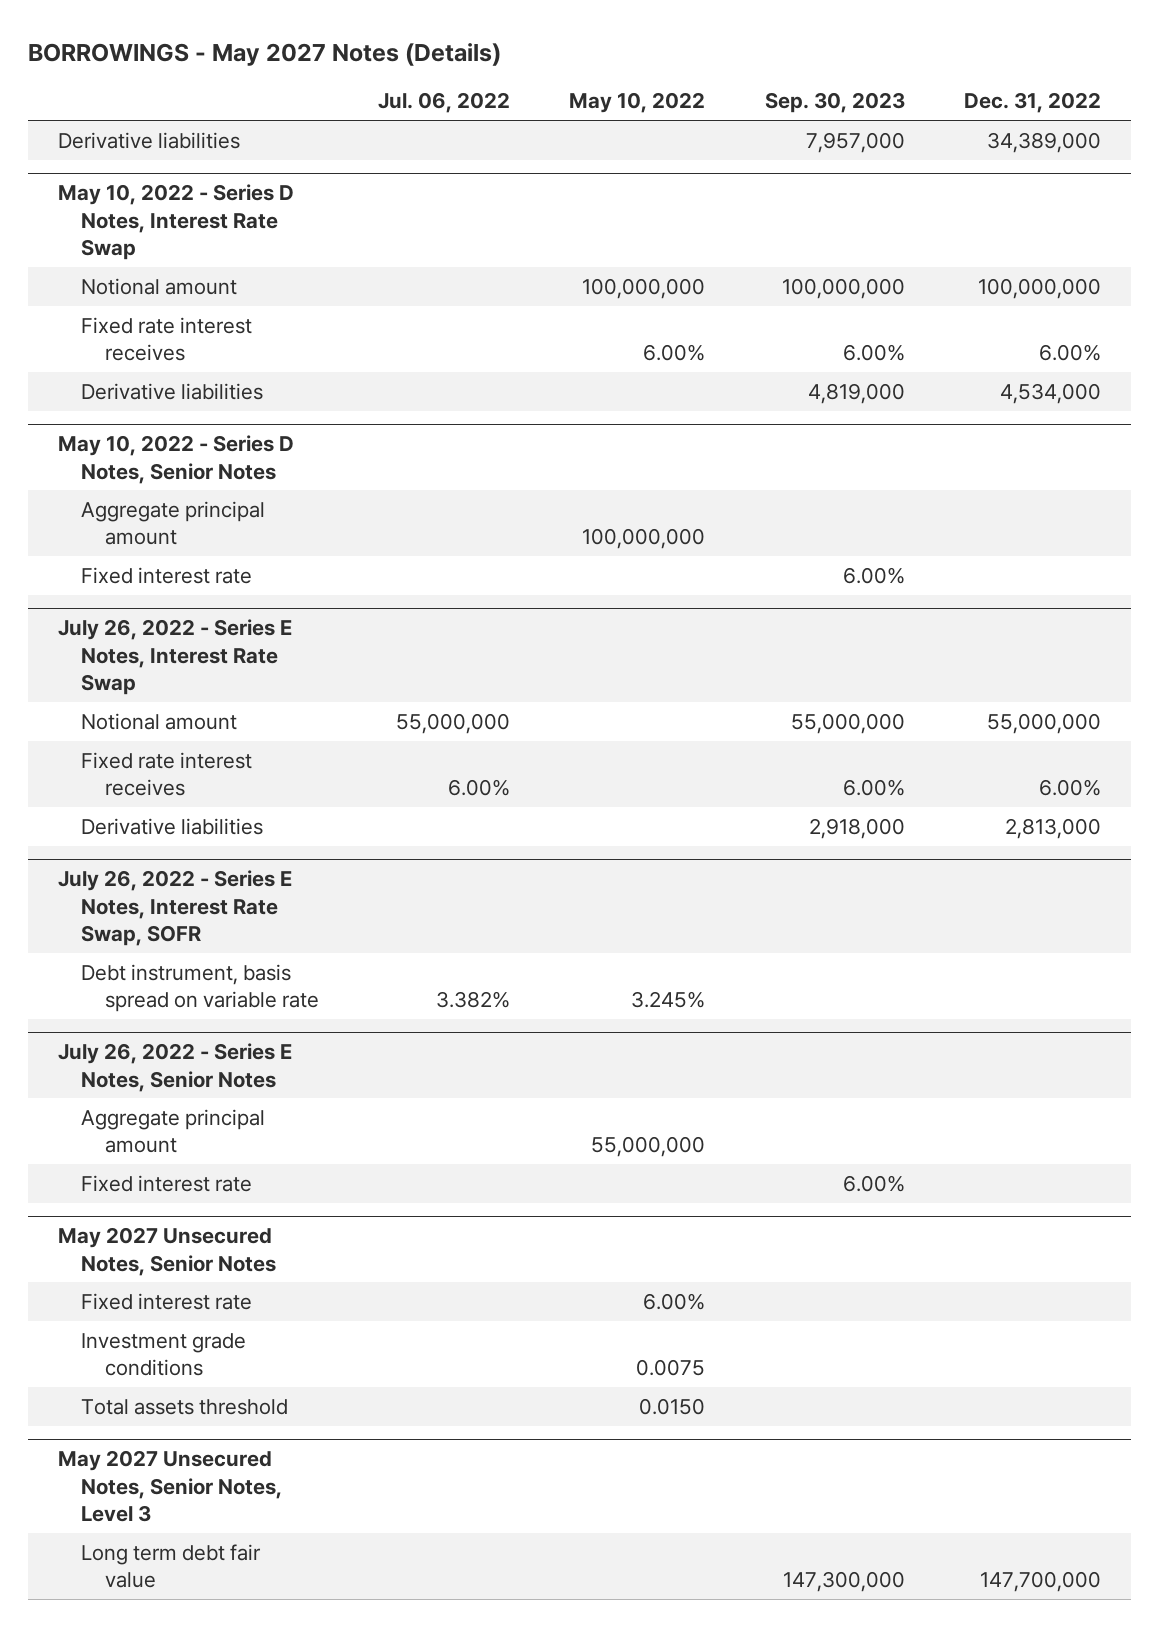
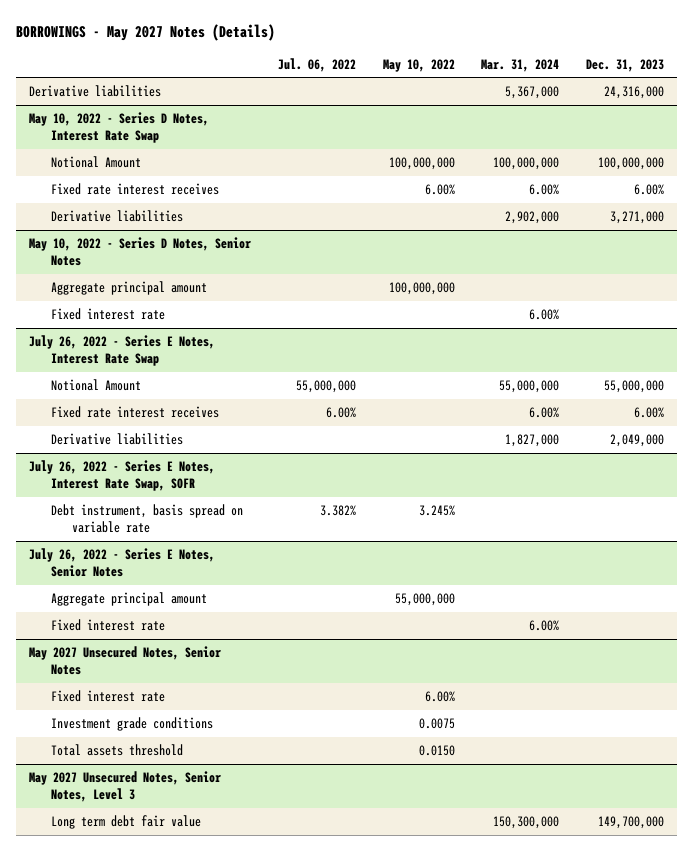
[764,92,905,114] Sep. 30, 2023 -> none
[964,92,1102,114] Dec. 31, 2022 -> none
none -> [481,58,560,72] Mar. 31, 2024
none -> [585,58,664,72] Dec. 31, 2023
[81,277,238,295] Notional amount -> [50,156,141,169] Notional Amount
[81,712,238,730] Notional amount -> [50,379,141,392] Notional Amount

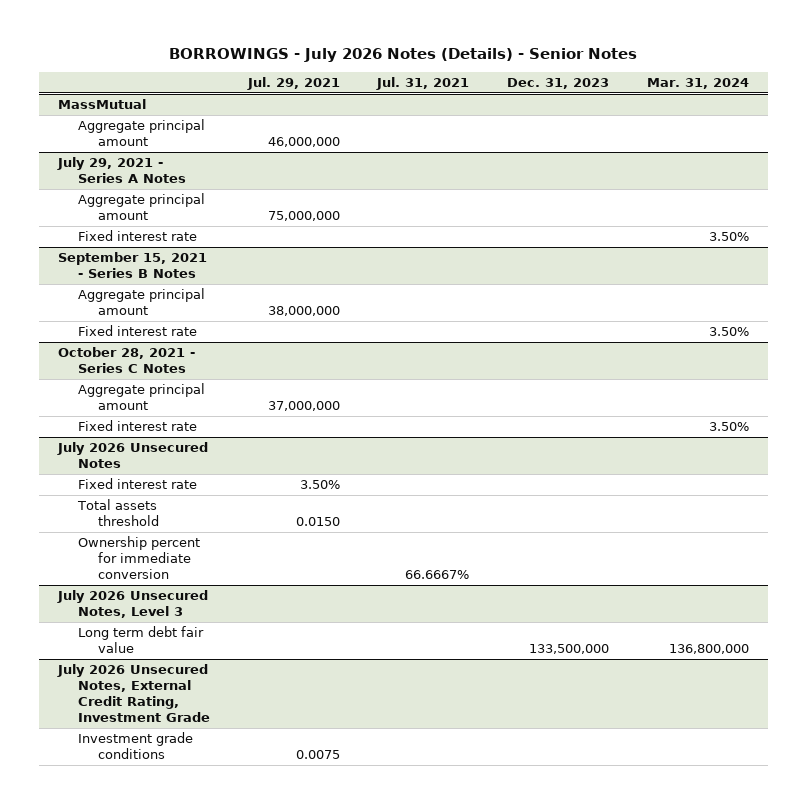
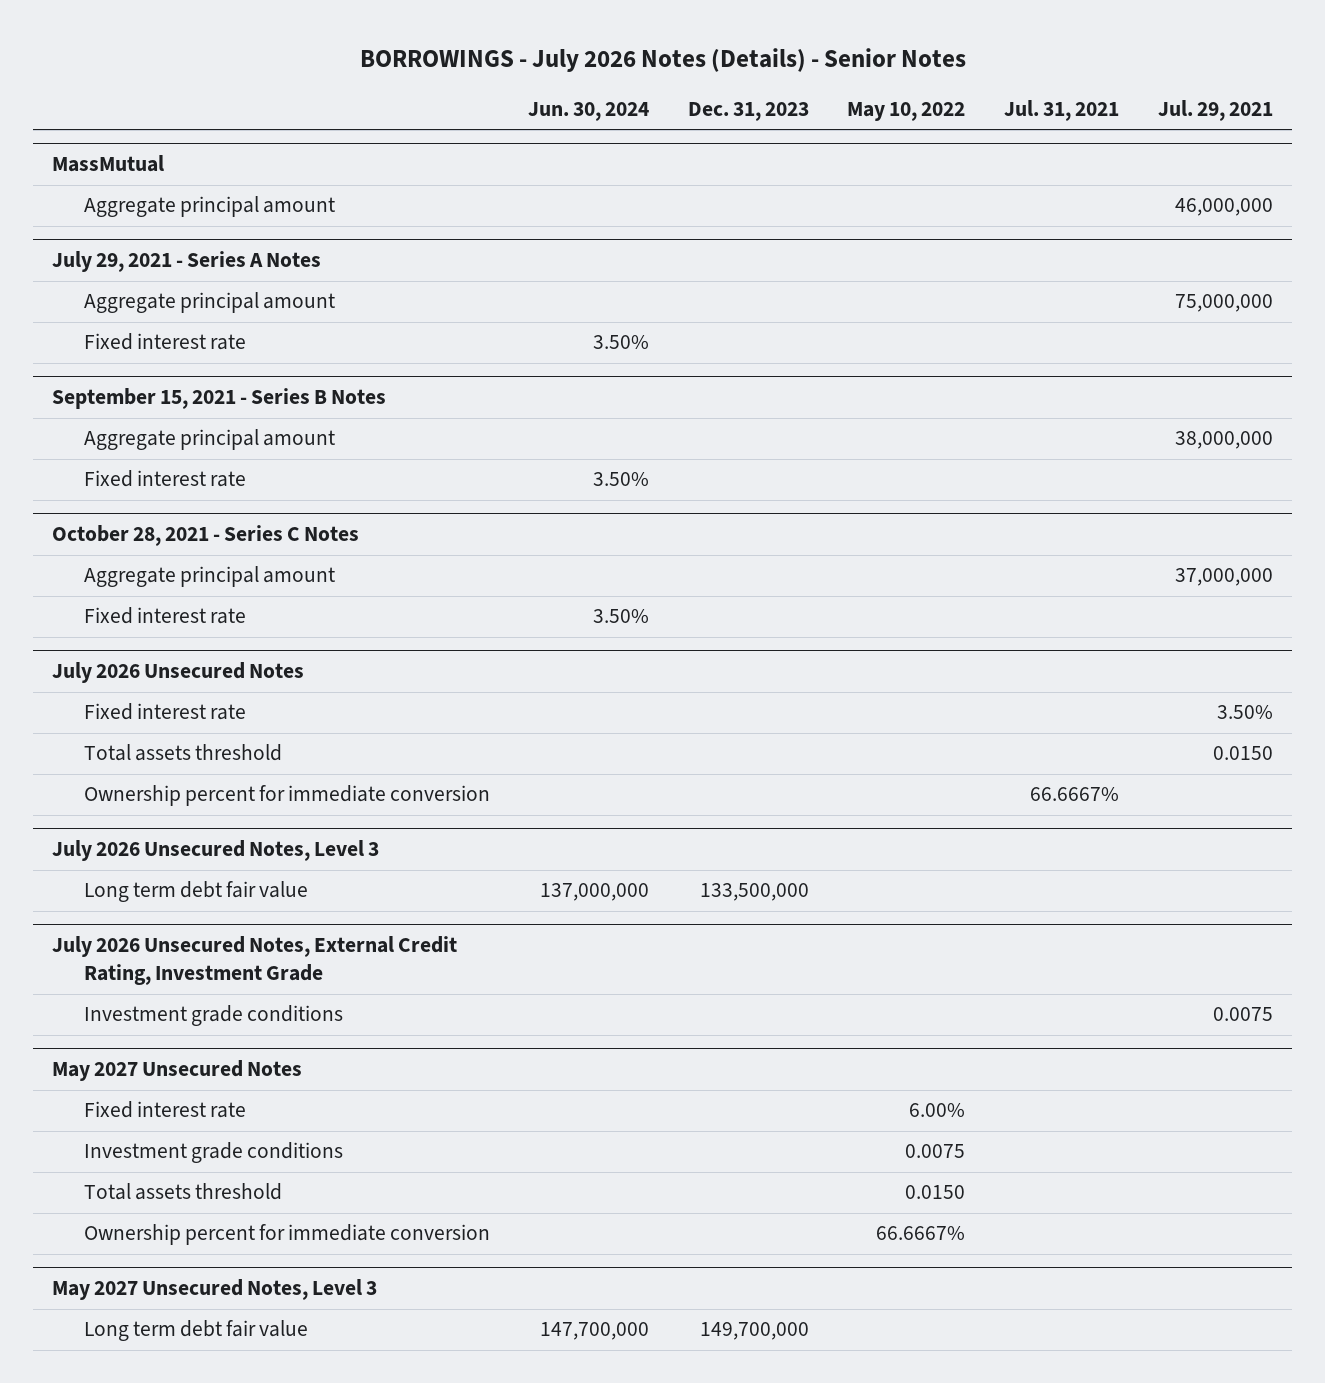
[646,77,749,89] Mar. 31, 2024 -> none
none -> [528,102,650,122] Jun. 30, 2024
none -> [847,102,966,122] May 10, 2022
none -> [52,1060,303,1082] May 2027 Unsecured Notes
none -> [83,1101,246,1119] Fixed interest rate
none -> [83,1142,343,1164] Investment grade conditions
none -> [83,1183,282,1201] Total assets threshold
none -> [83,1224,490,1246] Ownership percent for immediate conversion
none -> [52,1279,378,1301] May 2027 Unsecured Notes, Level 3
none -> [83,1320,308,1342] Long term debt fair value

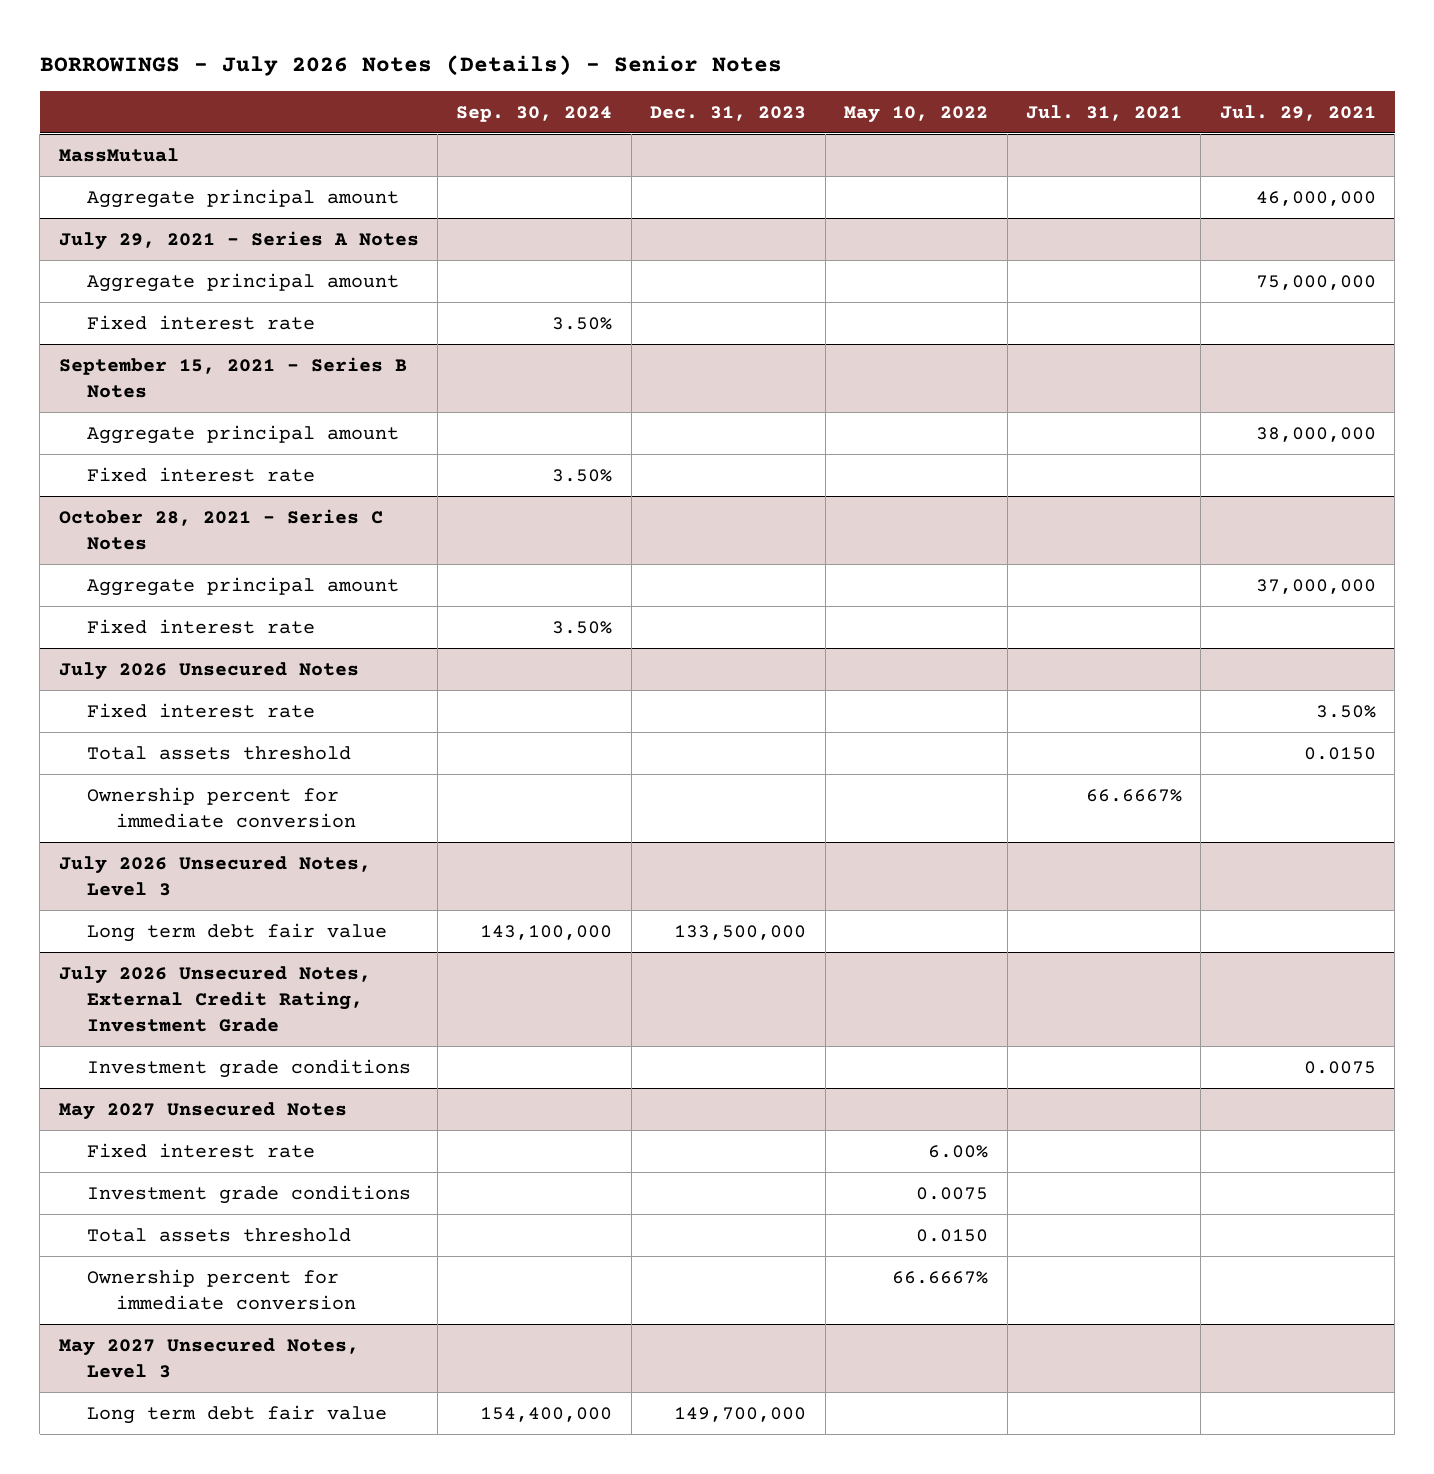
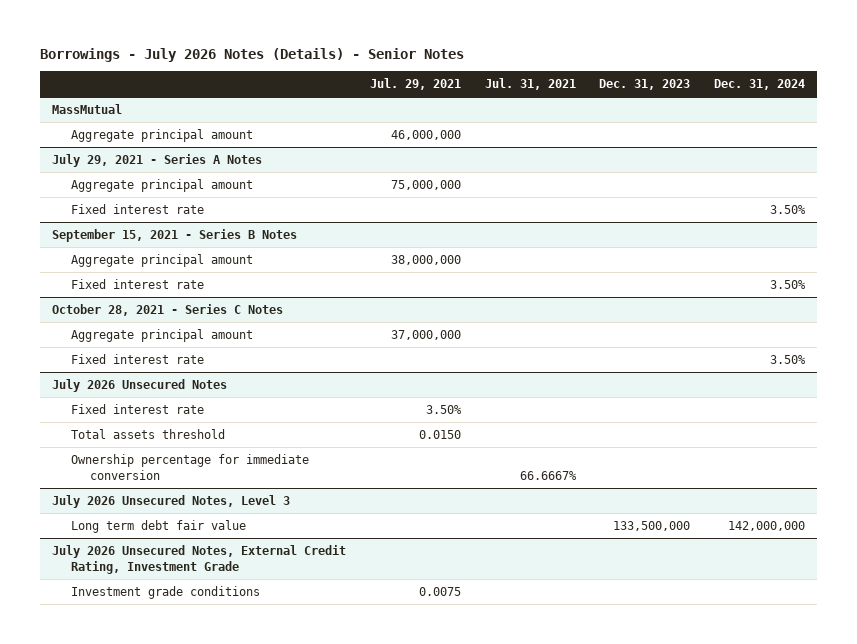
[39,54,782,76] BORROWINGS - July 2026 Notes (Details) - Senior Notes -> [39,47,464,62] Borrowings - July 2026 Notes (Details) - Senior Notes
[456,105,613,122] Sep. 30, 2024 -> none
[844,105,989,123] May 10, 2022 -> none
none -> [714,79,806,91] Dec. 31, 2024
[87,786,357,828] Ownership percent for immediate conversion -> [70,454,309,480] Ownership percentage for immediate conversion
[58,1101,347,1120] May 2027 Unsecured Notes -> none
[87,1142,316,1158] Fixed interest rate -> none
[87,1184,412,1204] Investment grade conditions -> none
[87,1227,352,1242] Total assets threshold -> none
[87,1268,357,1310] Ownership percent for immediate conversion -> none
[58,1337,359,1378] May 2027 Unsecured Notes, Level 3 -> none
[87,1404,388,1424] Long term debt fair value -> none

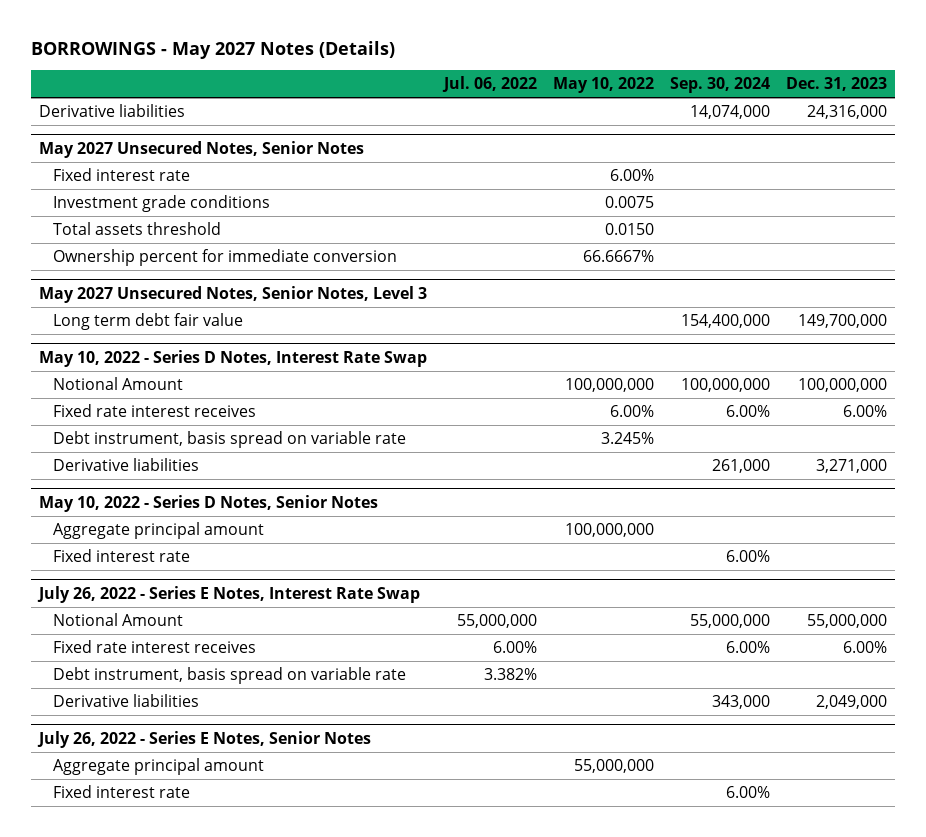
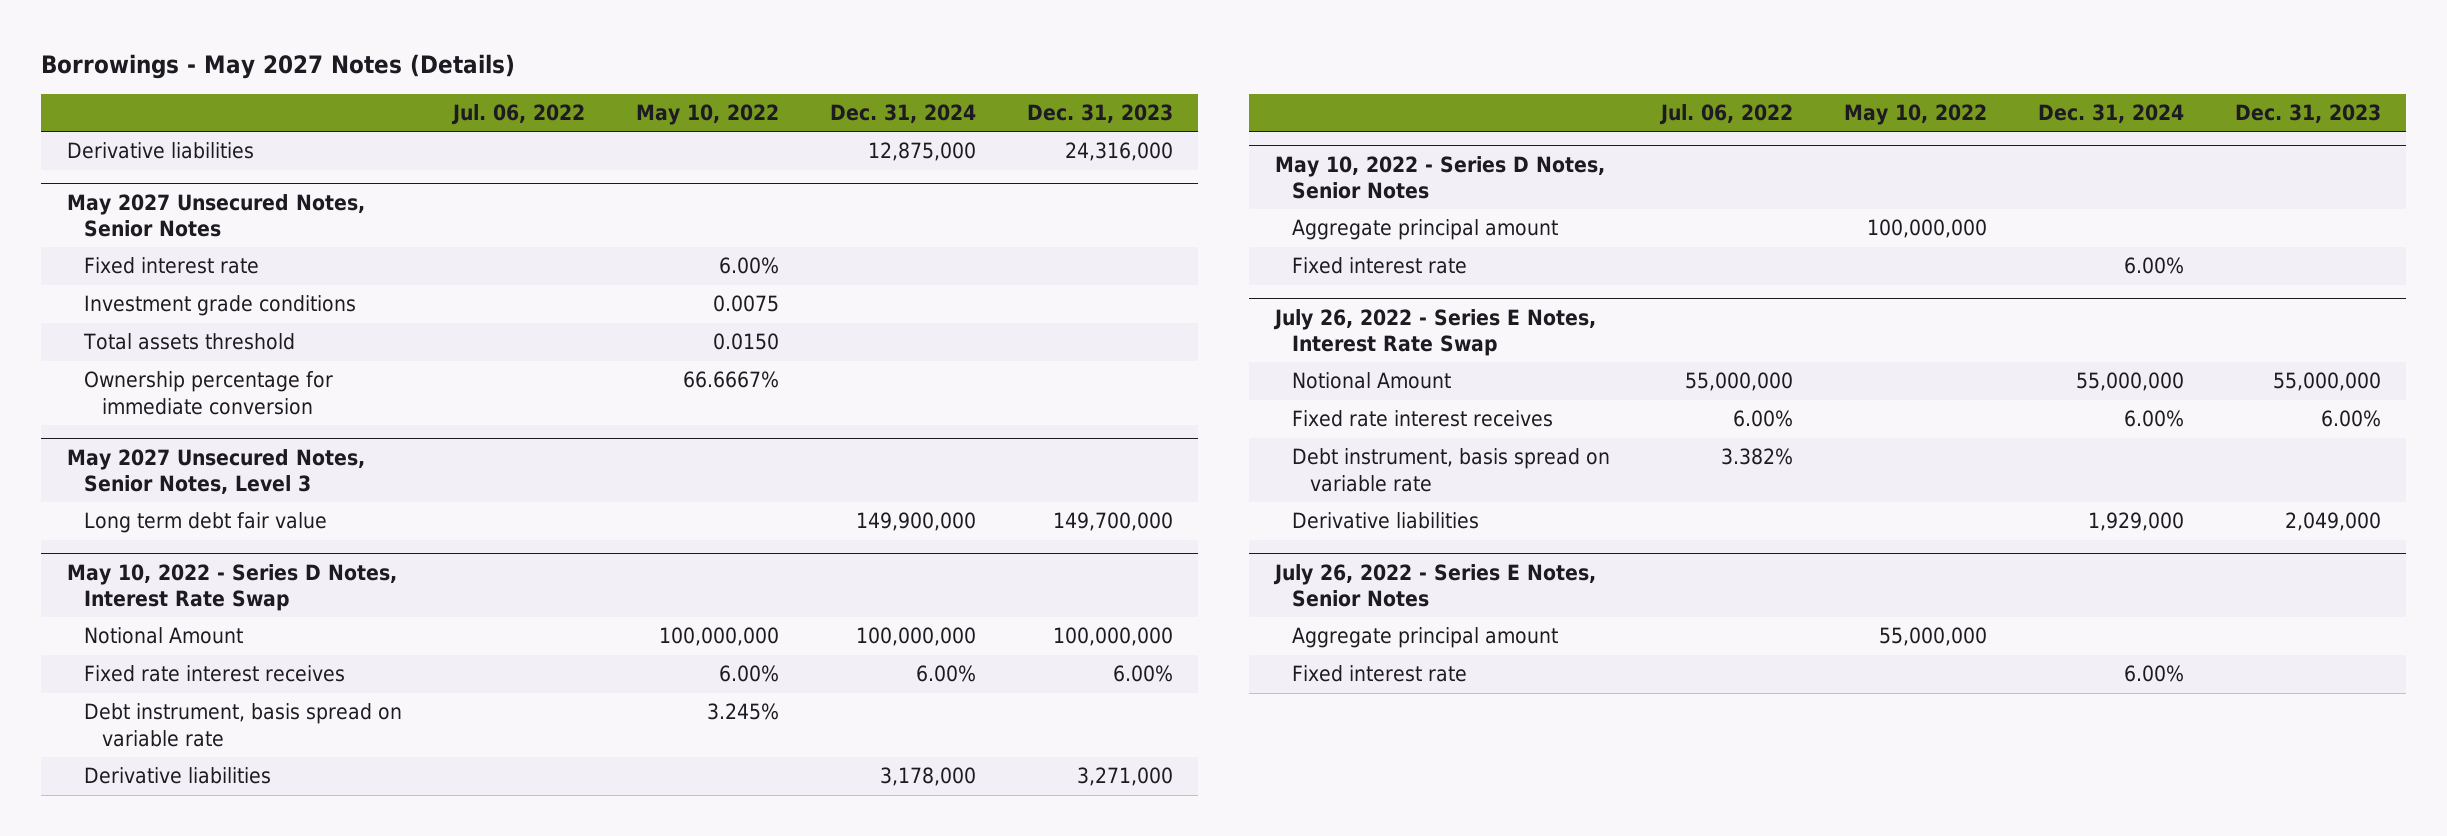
[31,41,396,60] BORROWINGS - May 2027 Notes (Details) -> [41,54,516,80] Borrowings - May 2027 Notes (Details)
[669,77,770,94] Sep. 30, 2024 -> none
none -> [829,103,976,123] Dec. 31, 2024
[52,248,397,266] Ownership percent for immediate conversion -> [84,371,334,415] Ownership percentage for immediate conversion

